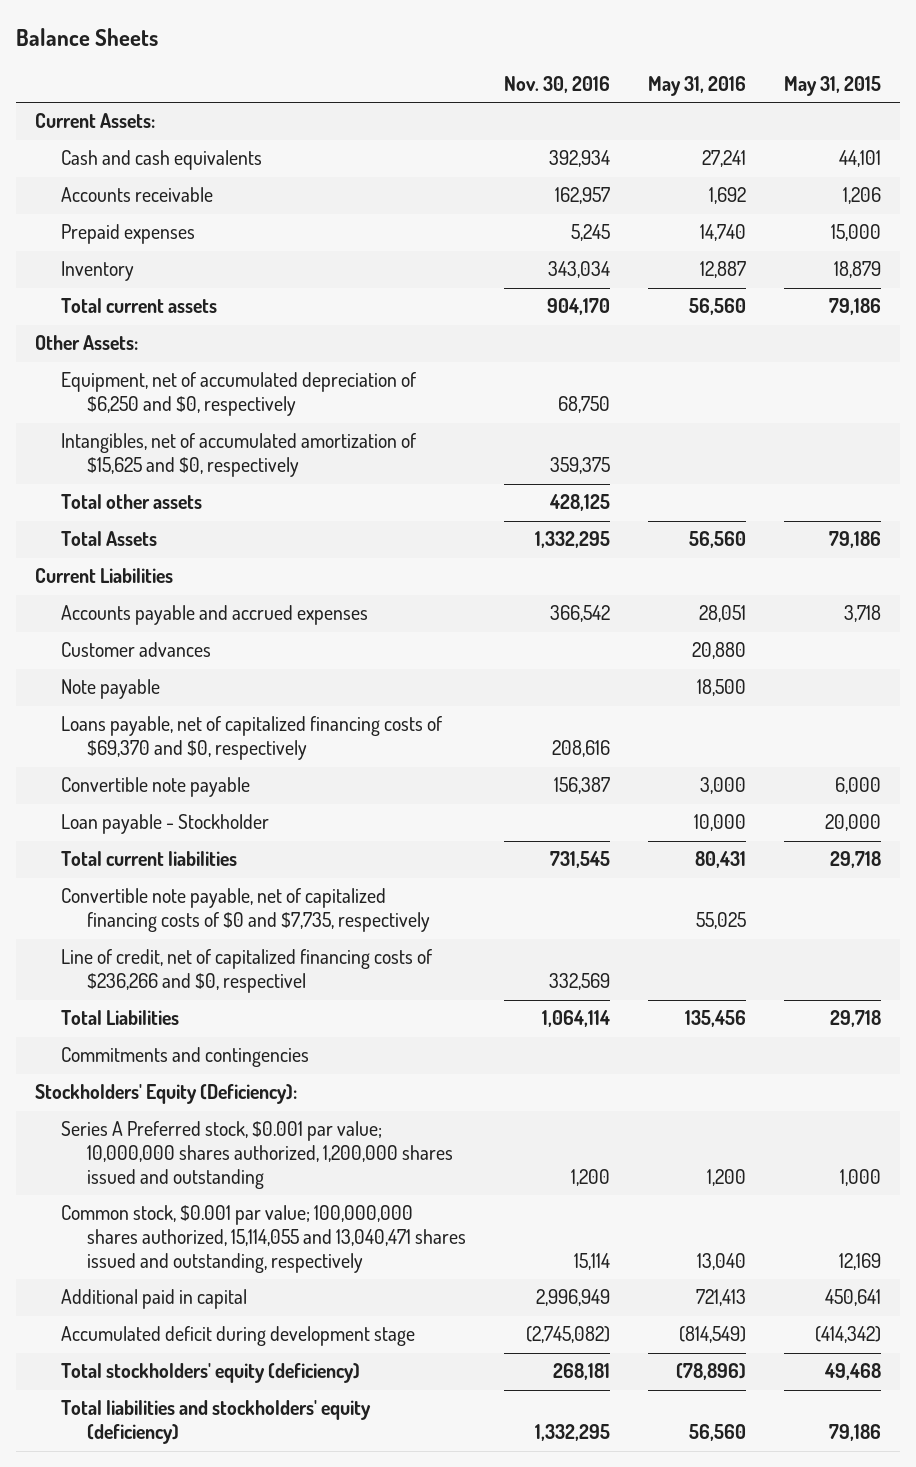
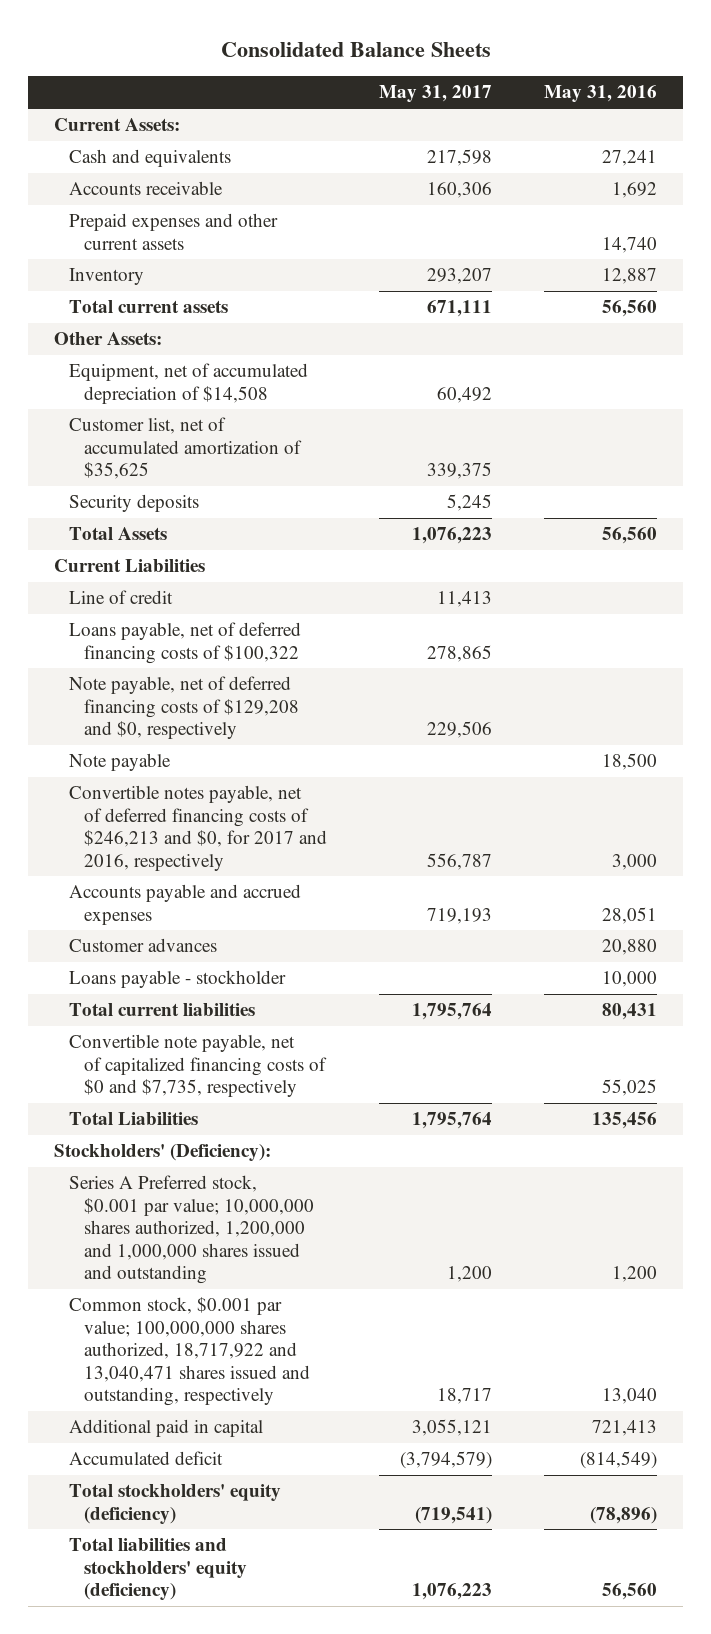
[15,28,158,47] Balance Sheets -> [220,42,491,58] Consolidated Balance Sheets
[503,75,610,93] Nov. 30, 2016 -> none
[783,75,881,96] May 31, 2015 -> none
none -> [379,85,493,103] May 31, 2017
[60,150,262,171] Cash and cash equivalents -> [69,149,232,168] Cash and equivalents
[60,224,195,245] Prepaid expenses -> [69,213,279,250] Prepaid expenses and other current assets
[60,494,202,510] Total other assets -> none
[60,372,416,417] Equipment, net of accumulated depreciation of $6,250 and $0, respectively -> [69,363,309,404] Equipment, net of accumulated depreciation of $14,508
[60,433,416,478] Intangibles, net of accumulated amortization of $15,625 and $0, respectively -> [69,417,303,480] Customer list, net of accumulated amortization of $35,625
none -> [69,494,200,513] Security deposits
none -> [69,590,174,605] Line of credit
none -> [69,622,302,664] Loans payable, net of deferred financing costs of $100,322
none -> [69,676,300,740] Note payable, net of deferred financing costs of $129,208 and $0, respectively
[60,679,160,700] Note payable -> [69,753,172,772] Note payable
none -> [69,785,328,871] Convertible notes payable, net of deferred financing costs of $246,213 and $0, for 2017 and 2016, respectively
[60,716,442,761] Loans payable, net of capitalized financing costs of $69,370 and $0, respectively -> none
[60,777,250,798] Convertible note payable -> none
[60,814,269,835] Loan payable - Stockholder -> [69,970,287,989] Loans payable - stockholder
[60,949,432,994] Line of credit, net of capitalized financing costs of $236,266 and $0, respectivel -> none
[60,1047,309,1068] Commitments and contingencies -> none
[34,1084,297,1105] Stockholders' Equity (Deficiency): -> [53,1144,271,1162] Stockholders' (Deficiency):
[60,1121,454,1190] Series A Preferred stock, $0.001 par value; 10,000,000 shares authorized, 1,200,000 shares issued and outstanding -> [69,1175,315,1285] Series A Preferred stock, $0.001 par value; 10,000,000 shares authorized, 1,200,000 and 1,000,000 shares issued and outstanding
[60,1205,467,1274] Common stock, $0.001 par value; 100,000,000 shares authorized, 15,114,055 and 13,040,471 shares issued and outstanding, respectively -> [69,1297,311,1407] Common stock, $0.001 par value; 100,000,000 shares authorized, 18,717,922 and 13,040,471 shares issued and outstanding, respectively
[60,1326,415,1347] Accumulated deficit during development stage -> [69,1451,224,1466] Accumulated deficit

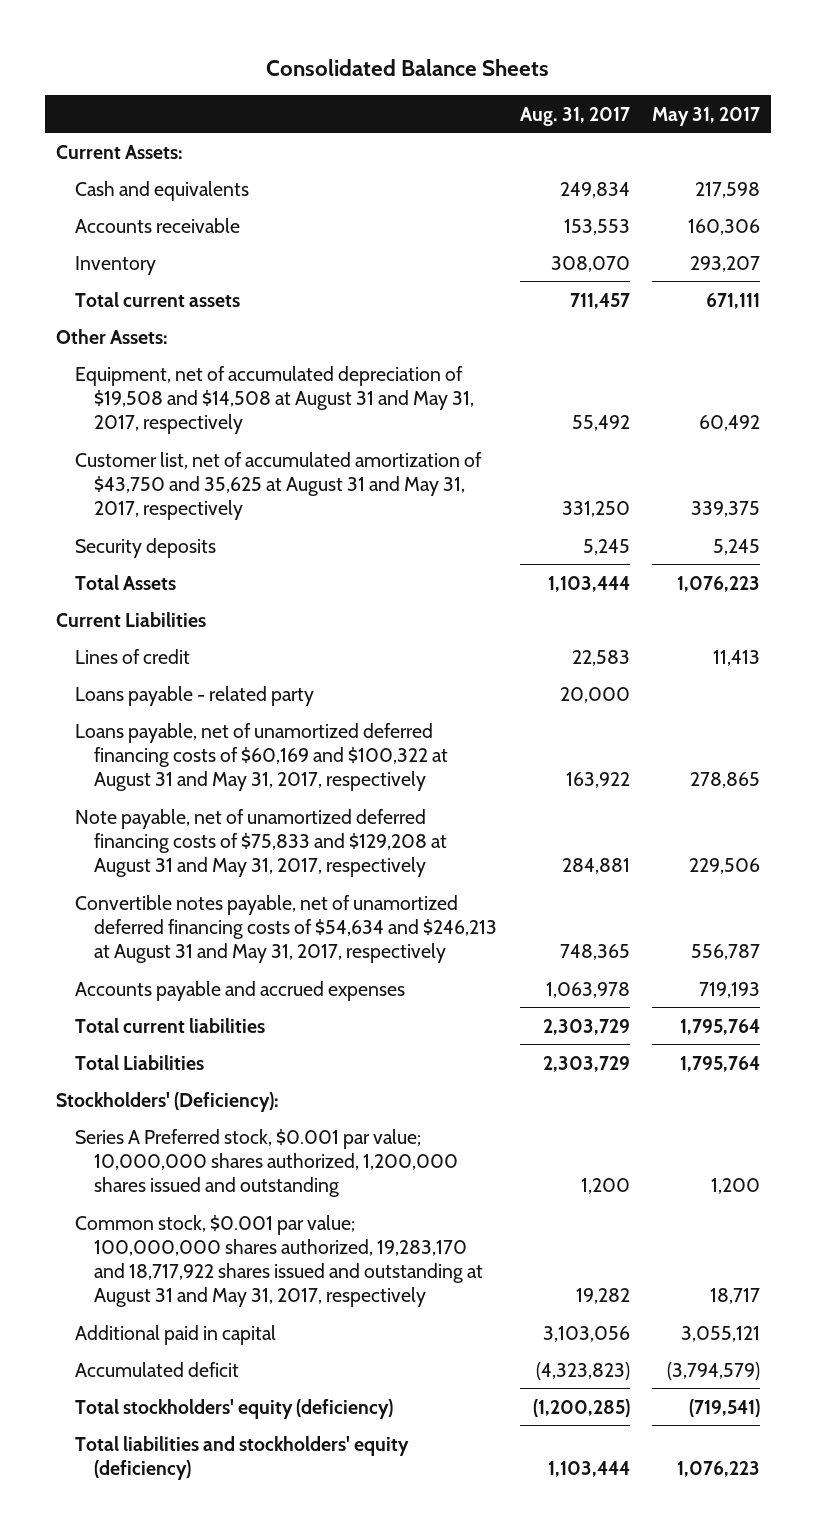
[544,85,658,103] May 31, 2016 -> none
none -> [519,106,630,126] Aug. 31, 2017
[69,213,279,250] Prepaid expenses and other current assets -> none
[69,363,309,404] Equipment, net of accumulated depreciation of $14,508 -> [75,365,475,434] Equipment, net of accumulated depreciation of $19,508 and $14,508 at August 31 and May 31, 2017, respectively
[69,417,303,480] Customer list, net of accumulated amortization of $35,625 -> [75,451,483,520] Customer list, net of accumulated amortization of $43,750 and 35,625 at August 31 and May 31, 2017, respectively
[69,753,172,772] Note payable -> none
[69,590,174,605] Line of credit -> [75,648,191,664] Lines of credit
none -> [75,685,315,706] Loans payable - related party
[69,622,302,664] Loans payable, net of deferred financing costs of $100,322 -> [75,722,449,791] Loans payable, net of unamortized deferred financing costs of $60,169 and $100,322 at August 31 and May 31, 2017, respectively
[69,676,300,740] Note payable, net of deferred financing costs of $129,208 and $0, respectively -> [75,808,448,877] Note payable, net of unamortized deferred financing costs of $75,833 and $129,208 at August 31 and May 31, 2017, respectively
[69,785,328,871] Convertible notes payable, net of deferred financing costs of $246,213 and $0, for 2017 and 2016, respectively -> [75,894,498,963] Convertible notes payable, net of unamortized deferred financing costs of $54,634 and $246,213 at August 31 and May 31, 2017, respectively
[69,938,218,953] Customer advances -> none
[69,970,287,989] Loans payable - stockholder -> none
[69,1034,328,1098] Convertible note payable, net of capitalized financing costs of $0 and $7,735, respectively -> none
[69,1175,315,1285] Series A Preferred stock, $0.001 par value; 10,000,000 shares authorized, 1,200,000 and 1,000,000 shares issued and outstanding -> [75,1128,459,1197] Series A Preferred stock, $0.001 par value; 10,000,000 shares authorized, 1,200,000 shares issued and outstanding
[69,1297,311,1407] Common stock, $0.001 par value; 100,000,000 shares authorized, 18,717,922 and 13,040,471 shares issued and outstanding, respectively -> [75,1214,484,1307] Common stock, $0.001 par value; 100,000,000 shares authorized, 19,283,170 and 18,717,922 shares issued and outstanding at August 31 and May 31, 2017, respectively

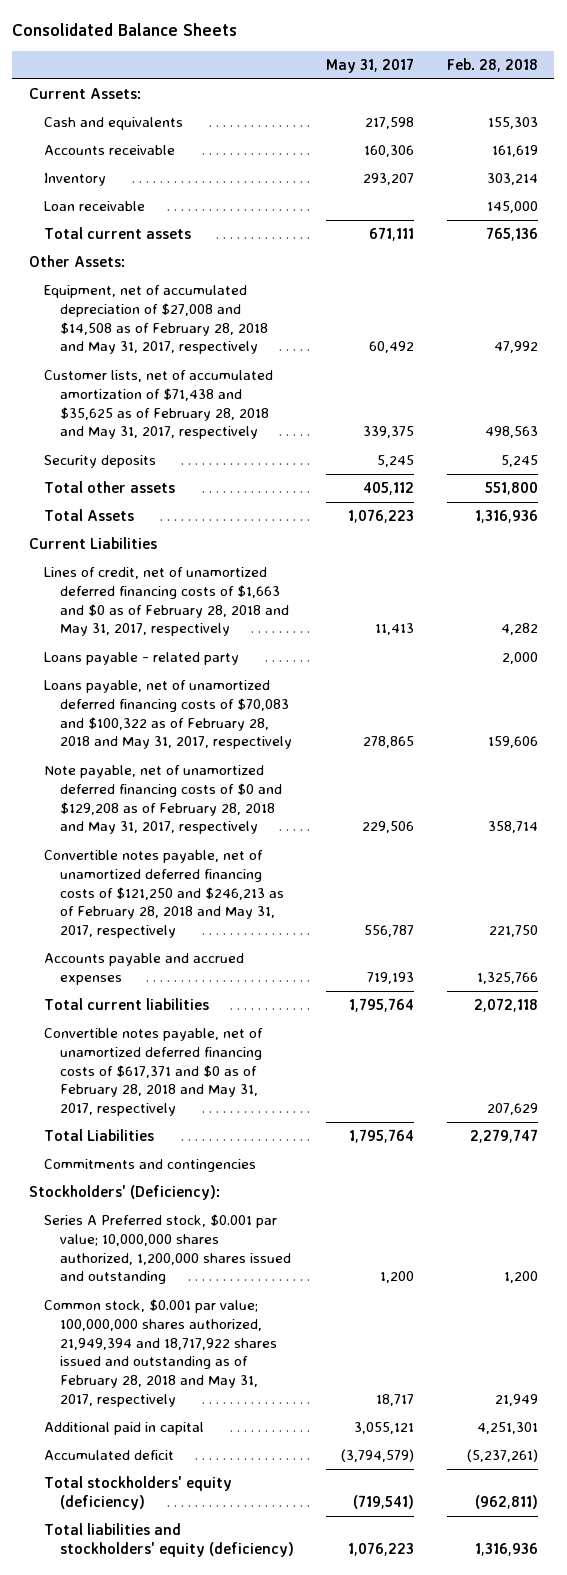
[519,106,630,126] Aug. 31, 2017 -> none
none -> [447,57,539,72] Feb. 28, 2018
none -> [44,201,146,212] Loan receivable
[75,365,475,434] Equipment, net of accumulated depreciation of $19,508 and $14,508 at August 31 and May 31, 2017, respectively -> [44,285,268,355] Equipment, net of accumulated depreciation of $27,008 and $14,508 as of February 28, 2018 and May 31, 2017, respectively
[75,451,483,520] Customer list, net of accumulated amortization of $43,750 and 35,625 at August 31 and May 31, 2017, respectively -> [44,370,274,440] Customer lists, net of accumulated amortization of $71,438 and $35,625 as of February 28, 2018 and May 31, 2017, respectively
none -> [44,481,176,494] Total other assets
[75,648,191,664] Lines of credit -> [44,567,289,637] Lines of credit, net of unamortized deferred financing costs of $1,663 and $0 as of February 28, 2018 and May 31, 2017, respectively
[75,722,449,791] Loans payable, net of unamortized deferred financing costs of $60,169 and $100,322 at August 31 and May 31, 2017, respectively -> [44,680,292,750] Loans payable, net of unamortized deferred financing costs of $70,083 and $100,322 as of February 28, 2018 and May 31, 2017, respectively
[75,808,448,877] Note payable, net of unamortized deferred financing costs of $75,833 and $129,208 at August 31 and May 31, 2017, respectively -> [44,765,282,835] Note payable, net of unamortized deferred financing costs of $0 and $129,208 as of February 28, 2018 and May 31, 2017, respectively
[75,894,498,963] Convertible notes payable, net of unamortized deferred financing costs of $54,634 and $246,213 at August 31 and May 31, 2017, respectively -> [44,850,284,939] Convertible notes payable, net of unamortized deferred financing costs of $121,250 and $246,213 as of February 28, 2018 and May 31, 2017, respectively
none -> [44,1028,264,1117] Convertible notes payable, net of unamortized deferred financing costs of $617,371 and $0 as of February 28, 2018 and May 31, 2017, respectively
none -> [44,1159,257,1173] Commitments and contingencies
[75,1214,484,1307] Common stock, $0.001 par value; 100,000,000 shares authorized, 19,283,170 and 18,717,922 shares issued and outstanding at August 31 and May 31, 2017, respectively -> [44,1299,277,1407] Common stock, $0.001 par value; 100,000,000 shares authorized, 21,949,394 and 18,717,922 shares issued and outstanding as of February 28, 2018 and May 31, 2017, respectively

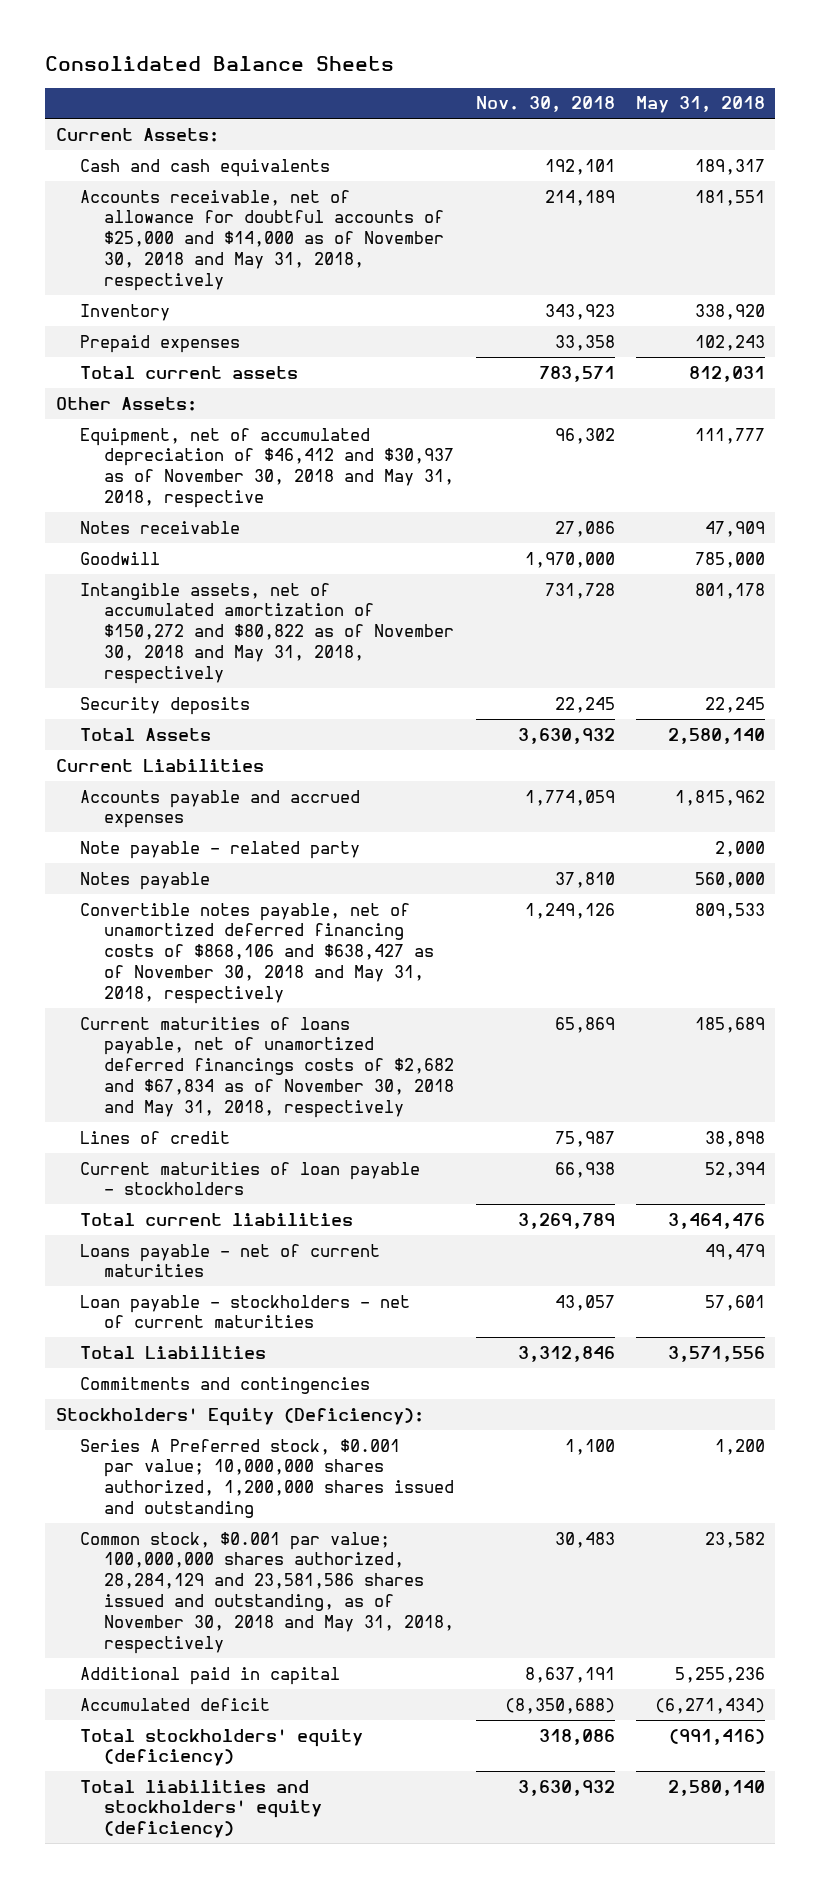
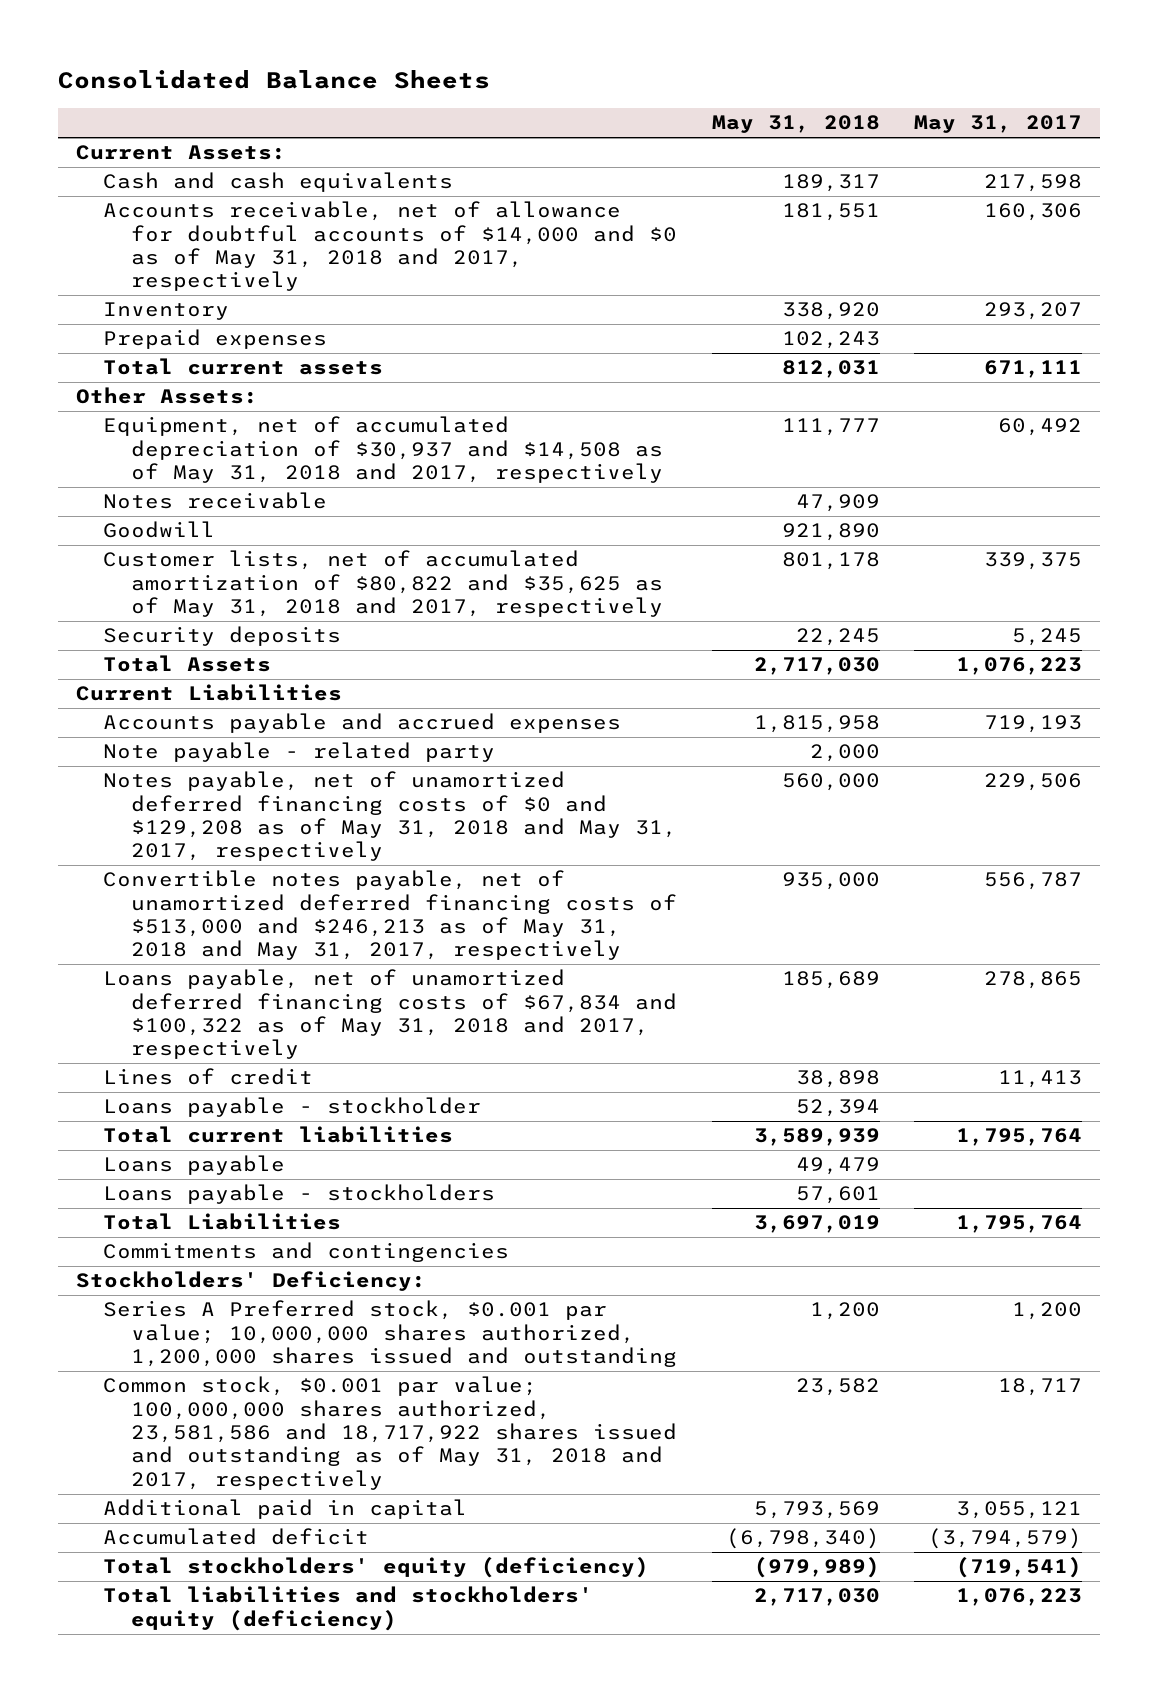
[475,96,615,113] Nov. 30, 2018 -> none
none -> [914,115,1083,134] May 31, 2017
[80,189,445,291] Accounts receivable, net of allowance for doubtful accounts of $25,000 and $14,000 as of November 30, 2018 and May 31, 2018, respectively -> [103,201,677,292] Accounts receivable, net of allowance for doubtful accounts of $14,000 and $0 as of May 31, 2018 and 2017, respectively
[80,427,455,509] Equipment, net of accumulated depreciation of $46,412 and $30,937 as of November 30, 2018 and May 31, 2018, respective -> [103,416,663,484] Equipment, net of accumulated depreciation of $30,937 and $14,508 as of May 31, 2018 and 2017, respectively
[694,551,765,568] 785,000 -> [781,523,880,542] 921,890
[80,582,455,684] Intangible assets, net of accumulated amortization of $150,272 and $80,822 as of November 30, 2018 and May 31, 2018, respectively -> [103,550,663,618] Customer lists, net of accumulated amortization of $80,822 and $35,625 as of May 31, 2018 and 2017, respectively
[667,727,765,744] 2,580,140 -> [753,657,880,676] 2,717,030
[674,789,765,806] 1,815,962 -> [753,715,880,734] 1,815,958
[80,871,211,890] Notes payable -> [103,771,677,862] Notes payable, net of unamortized deferred financing costs of $0 and $129,208 as of May 31, 2018 and May 31, 2017, respectively
[80,902,435,1004] Convertible notes payable, net of unamortized deferred financing costs of $868,106 and $638,427 as of November 30, 2018 and May 31, 2018, respectively -> [103,870,677,961] Convertible notes payable, net of unamortized deferred financing costs of $513,000 and $246,213 as of May 31, 2018 and May 31, 2017, respectively
[694,902,765,919] 809,533 -> [781,872,880,891] 935,000
[80,1016,455,1118] Current maturities of loans payable, net of unamortized deferred financings costs of $2,682 and $67,834 as of November 30, 2018 and May 31, 2018, respectively -> [103,969,677,1060] Loans payable, net of unamortized deferred financing costs of $67,834 and $100,322 as of May 31, 2018 and 2017, respectively
[80,1161,421,1196] Current maturities of loan payable - stockholders -> [103,1097,482,1118] Loans payable - stockholder
[667,1212,765,1229] 3,464,476 -> [753,1128,880,1147] 3,589,939
[80,1243,381,1278] Loans payable - net of current maturities -> [103,1155,286,1176] Loans payable
[80,1294,411,1329] Loan payable - stockholders - net of current maturities -> [103,1184,496,1205] Loans payable - stockholders
[667,1345,765,1362] 3,571,556 -> [753,1215,880,1234] 3,697,019
[55,1407,424,1426] Stockholders' Equity (Deficiency): -> [75,1271,426,1292] Stockholders' Deficiency:
[80,1531,455,1654] Common stock, $0.001 par value; 100,000,000 shares authorized, 28,284,129 and 23,581,586 shares issued and outstanding, as of November 30, 2018 and May 31, 2018, respectively -> [103,1376,677,1490] Common stock, $0.001 par value; 100,000,000 shares authorized, 23,581,586 and 18,717,922 shares issued and outstanding as of May 31, 2018 and 2017, respectively
[674,1666,765,1683] 5,255,236 -> [753,1501,880,1520] 5,793,569
[654,1697,765,1714] (6,271,434) -> [725,1528,880,1550] (6,798,340)
[668,1728,765,1745] (991,416) -> [753,1557,880,1579] (979,989)
[667,1779,765,1796] 2,580,140 -> [753,1588,880,1607] 2,717,030

